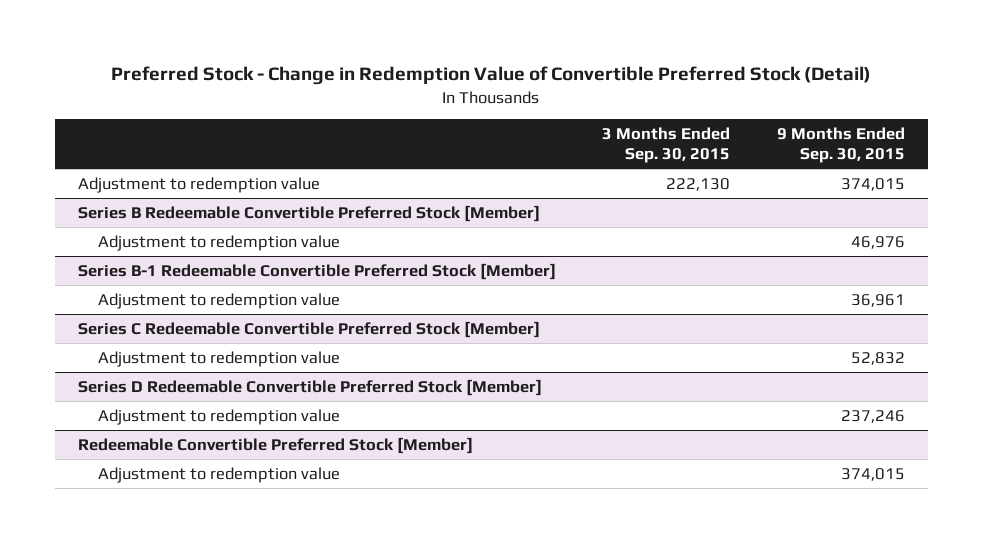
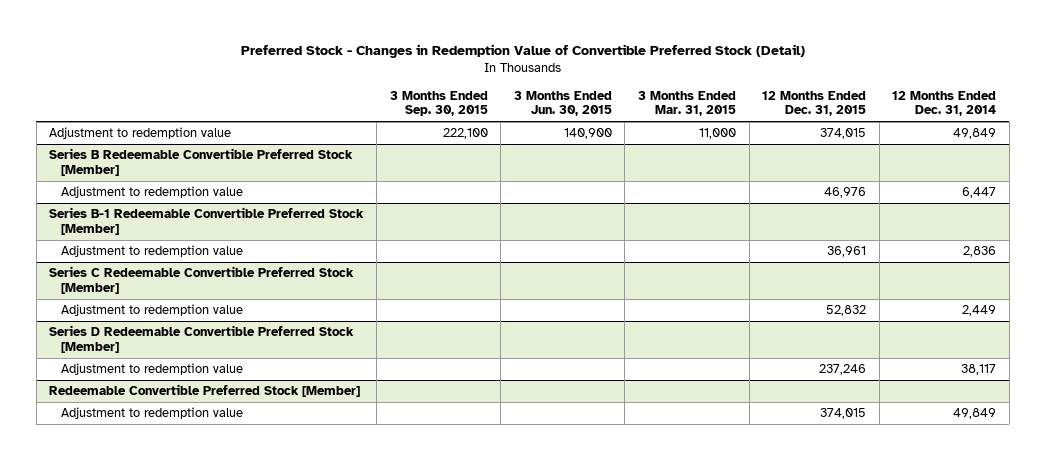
[111,66,872,86] Preferred Stock - Change in Redemption Value of Convertible Preferred Stock (Detail) -> [240,44,805,59] Preferred Stock - Changes in Redemption Value of Convertible Preferred Stock (Detail)
[776,126,905,164] 9 Months Ended Sep. 30, 2015 -> none
none -> [513,90,612,117] 3 Months Ended Jun. 30, 2015
none -> [637,90,736,117] 3 Months Ended Mar. 31, 2015
none -> [762,90,867,117] 12 Months Ended Dec. 31, 2015
none -> [892,90,997,117] 12 Months Ended Dec. 31, 2014
[666,177,731,191] 222,130 -> [442,128,488,140] 222,100

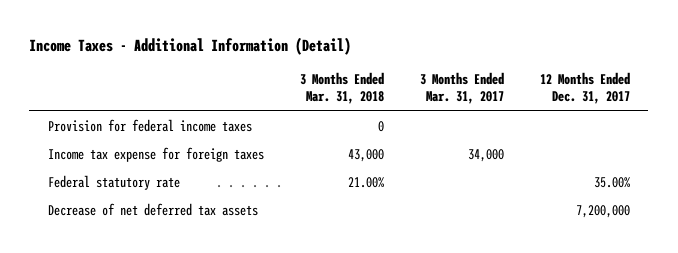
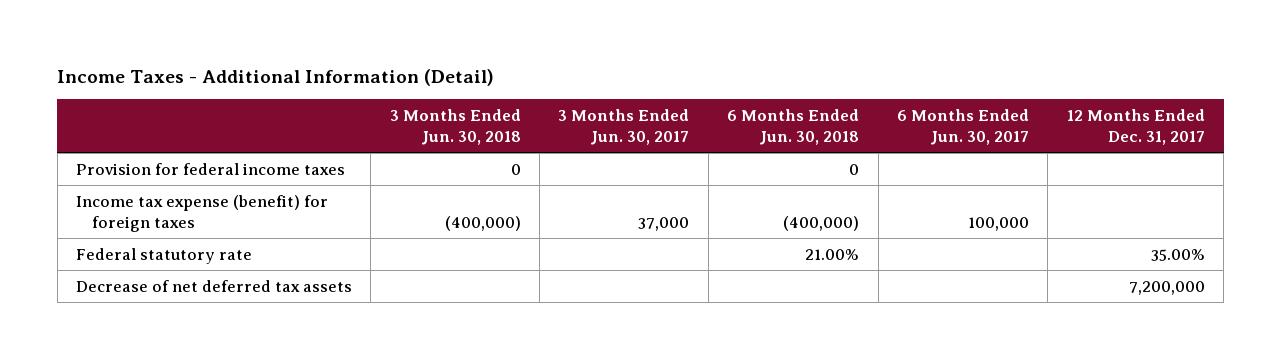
[299,71,384,105] 3 Months Ended Mar. 31, 2018 -> none
[420,71,505,105] 3 Months Ended Mar. 31, 2017 -> none
none -> [389,108,521,146] 3 Months Ended Jun. 30, 2018
none -> [558,108,690,146] 3 Months Ended Jun. 30, 2017
none -> [727,108,860,146] 6 Months Ended Jun. 30, 2018
none -> [896,108,1029,146] 6 Months Ended Jun. 30, 2017
[47,146,264,162] Income tax expense for foreign taxes -> [75,194,328,232] Income tax expense (benefit) for foreign taxes

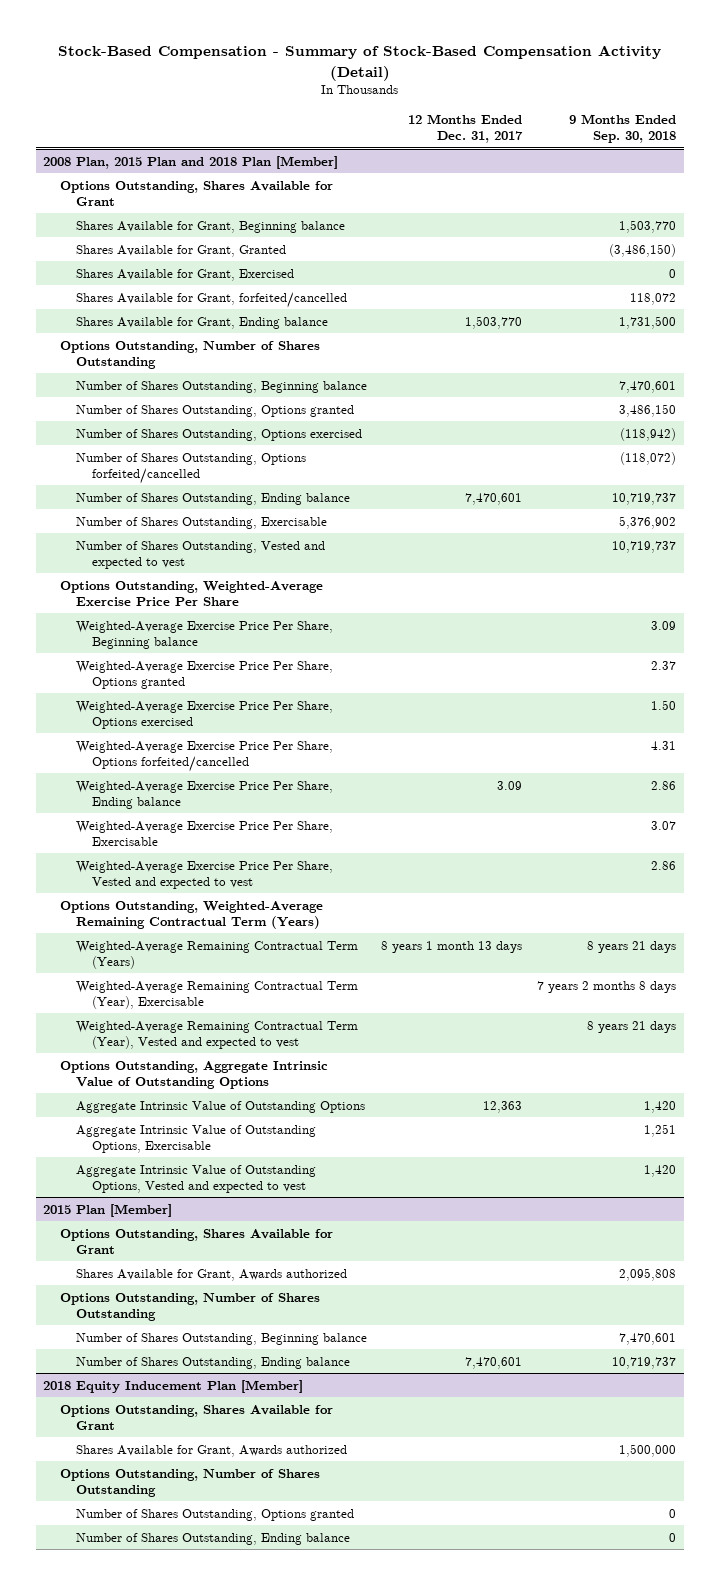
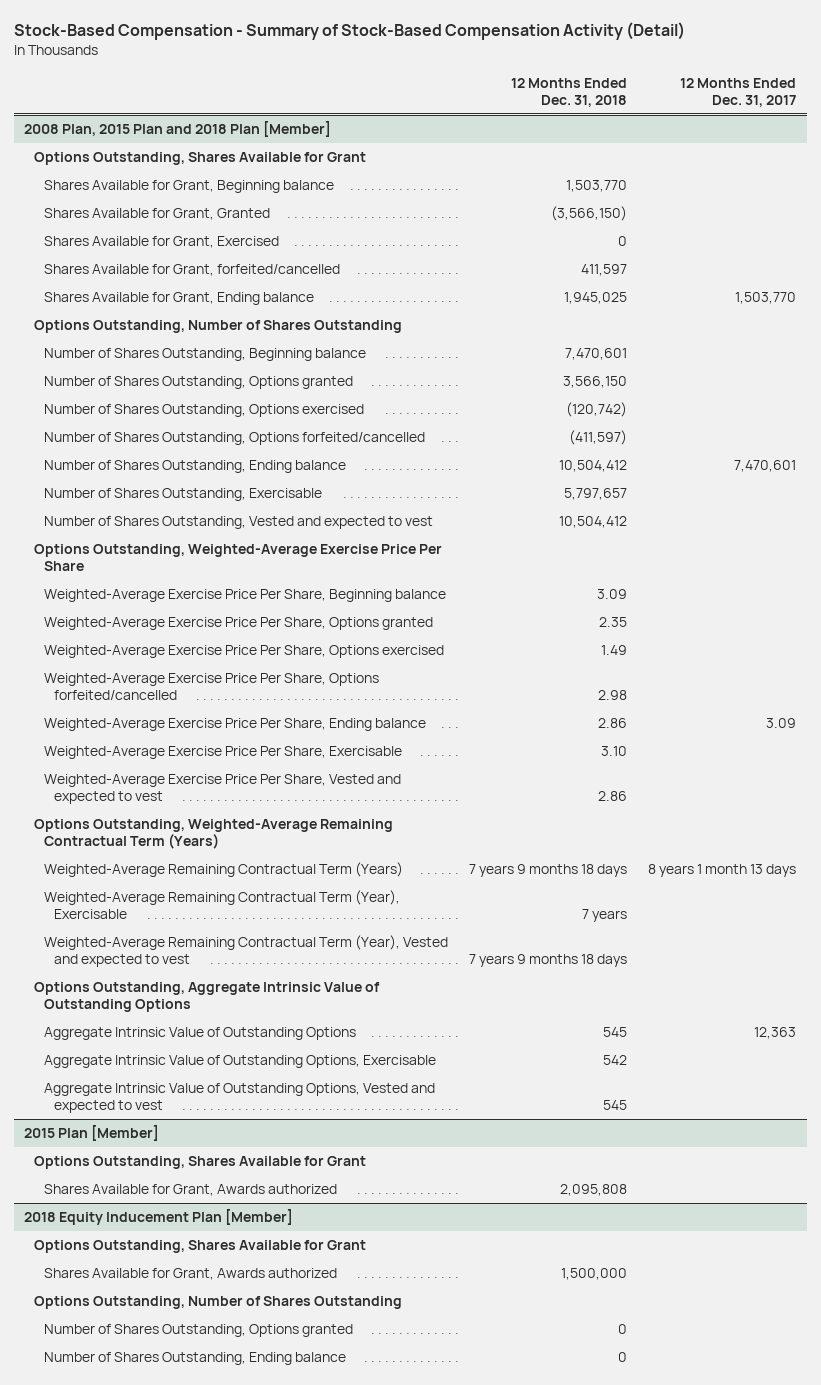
[569,114,677,143] 9 Months Ended Sep. 30, 2018 -> none
none -> [511,77,628,108] 12 Months Ended Dec. 31, 2018
[59,1292,320,1321] Options Outstanding, Number of Shares Outstanding -> none
[75,1332,367,1345] Number of Shares Outstanding, Beginning balance -> none
[75,1356,350,1369] Number of Shares Outstanding, Ending balance -> none

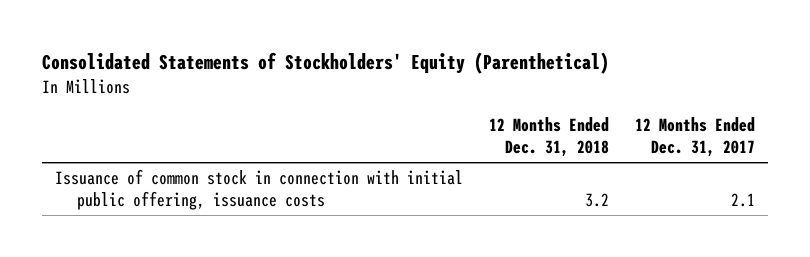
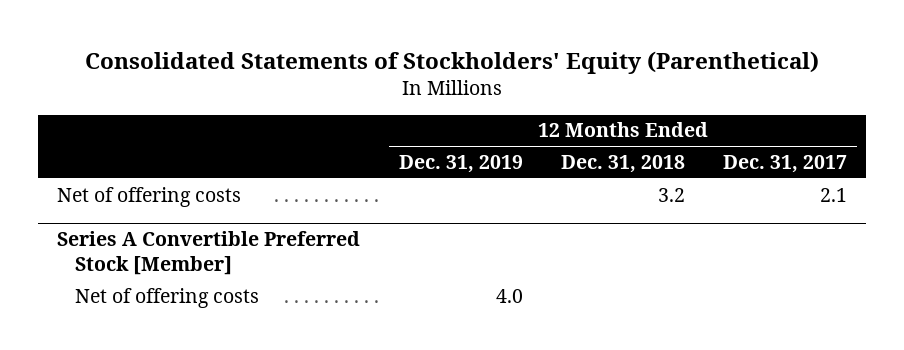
none -> [398,154,523,173] Dec. 31, 2019
[55,168,464,211] Issuance of common stock in connection with initial public offering, issuance costs -> [57,186,242,207] Net of offering costs
none -> [57,231,361,276] Series A Convertible Preferred Stock [Member]
none -> [74,287,259,308] Net of offering costs

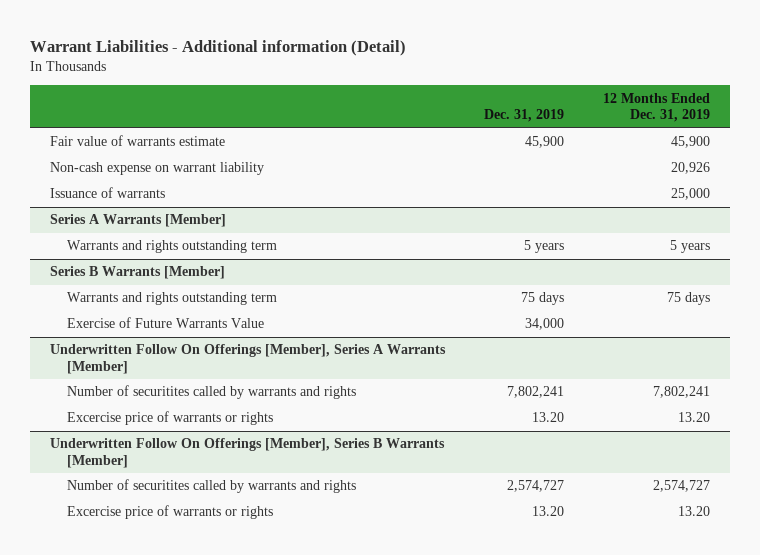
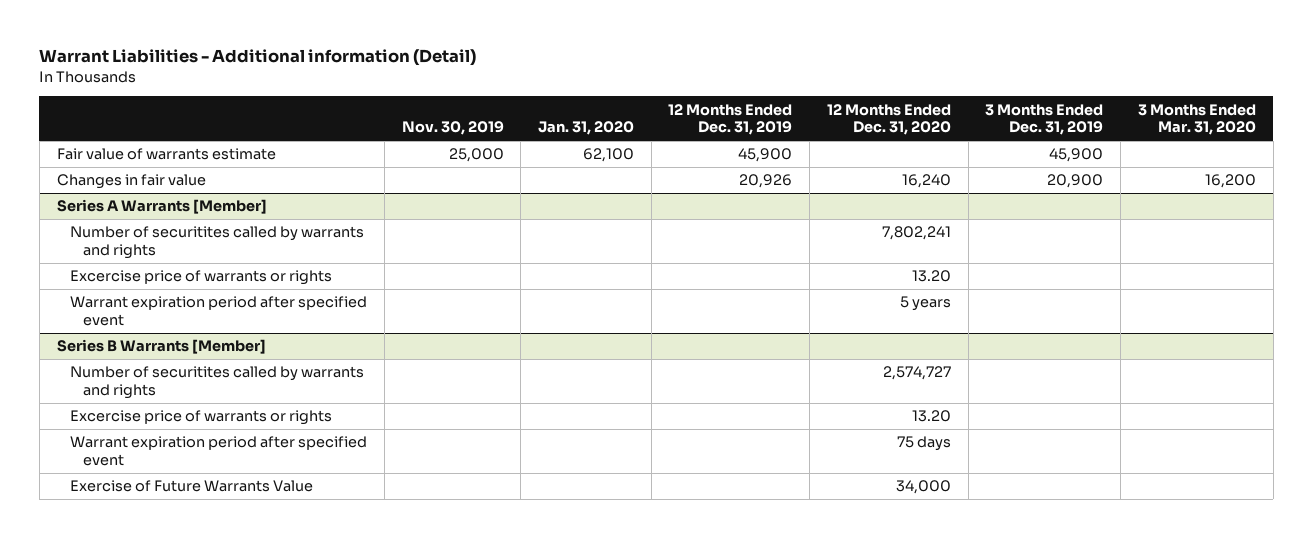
[484,109,565,123] Dec. 31, 2019 -> none
none -> [401,121,504,136] Nov. 30, 2019
none -> [537,121,634,136] Jan. 31, 2020
none -> [826,103,951,136] 12 Months Ended Dec. 31, 2020
none -> [985,103,1104,136] 3 Months Ended Dec. 31, 2019
none -> [1137,103,1256,136] 3 Months Ended Mar. 31, 2020
[49,187,165,199] Issuance of warrants -> none
[49,162,264,176] Non-cash expense on warrant liability -> [56,174,206,190] Changes in fair value
[66,240,277,254] Warrants and rights outstanding term -> none
none -> [70,226,365,260] Number of securitites called by warrants and rights
none -> [70,270,333,286] Excercise price of warrants or rights
none -> [70,296,368,327] Warrant expiration period after specified event
[66,292,277,306] Warrants and rights outstanding term -> none
none -> [70,366,365,400] Number of securitites called by warrants and rights
none -> [70,410,333,426] Excercise price of warrants or rights
none -> [70,436,368,467] Warrant expiration period after specified event
[49,344,446,374] Underwritten Follow On Offerings [Member], Series A Warrants [Member] -> none
[66,385,356,400] Number of securitites called by warrants and rights -> none
[66,411,273,426] Excercise price of warrants or rights -> none
[49,438,445,468] Underwritten Follow On Offerings [Member], Series B Warrants [Member] -> none
[66,479,356,494] Number of securitites called by warrants and rights -> none
[66,505,273,520] Excercise price of warrants or rights -> none

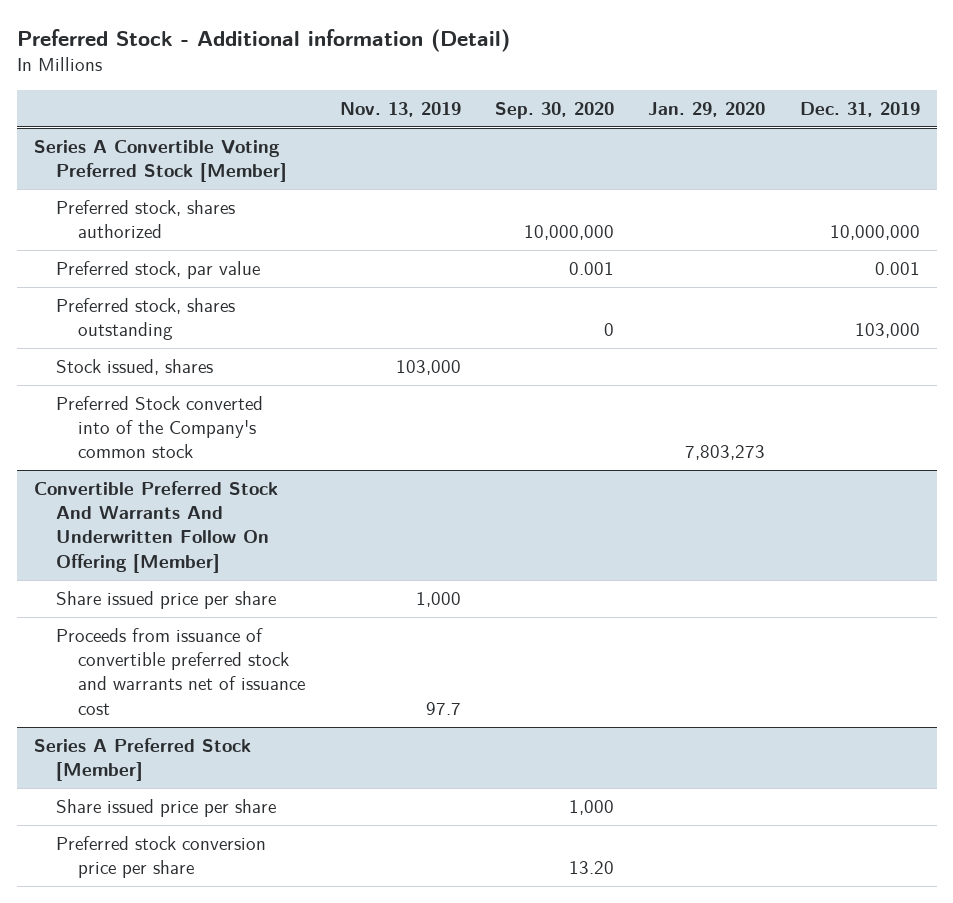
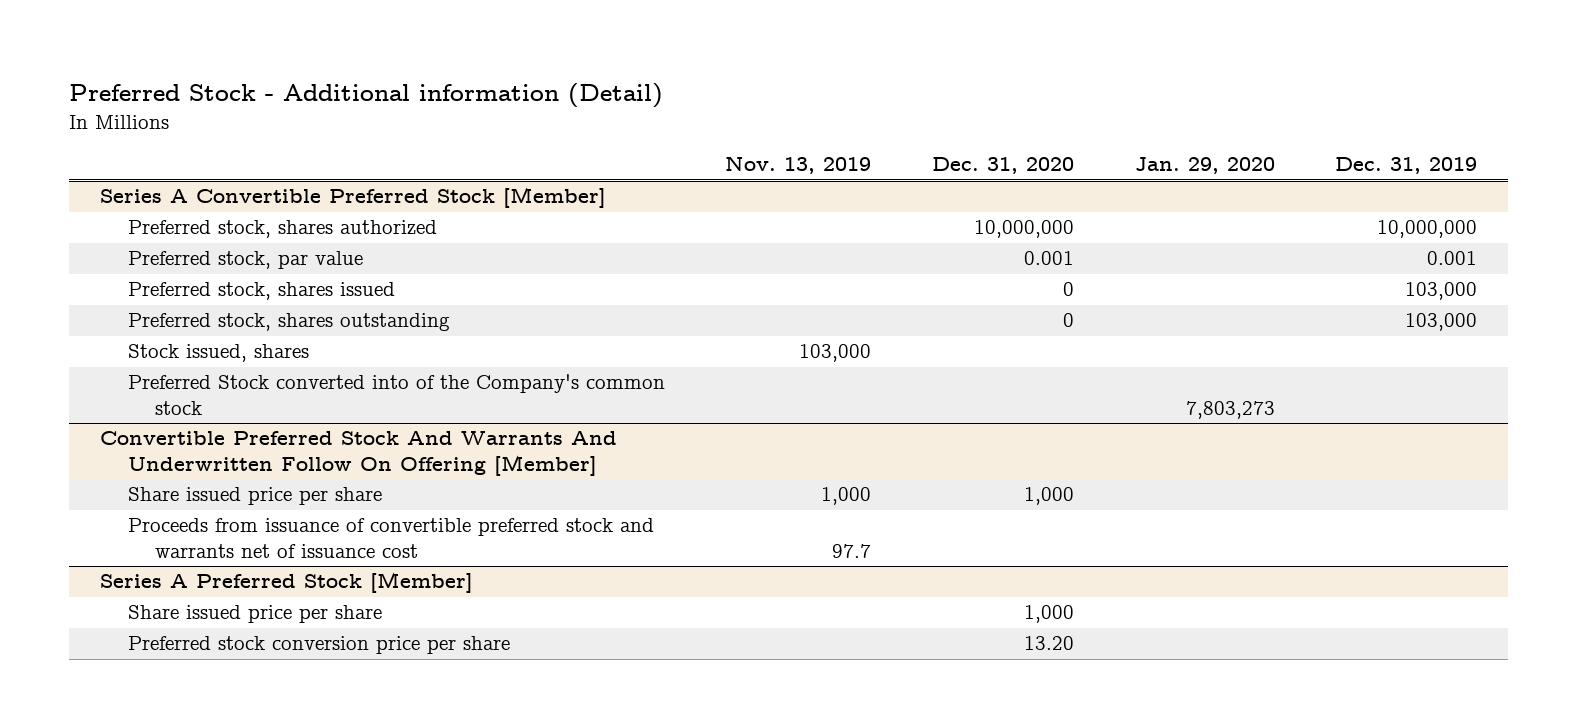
[494,101,614,119] Sep. 30, 2020 -> none
none -> [931,157,1074,175] Dec. 31, 2020
[33,139,288,183] Series A Convertible Voting Preferred Stock [Member] -> [99,187,606,209] Series A Convertible Preferred Stock [Member]
none -> [127,282,395,301] Preferred stock, shares issued

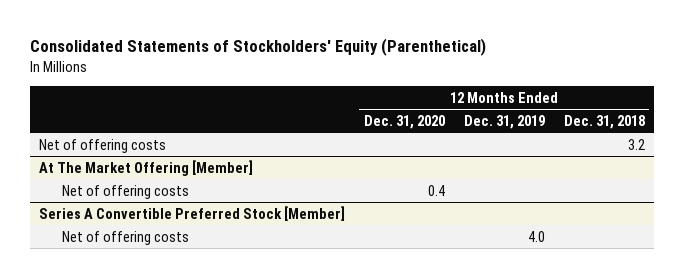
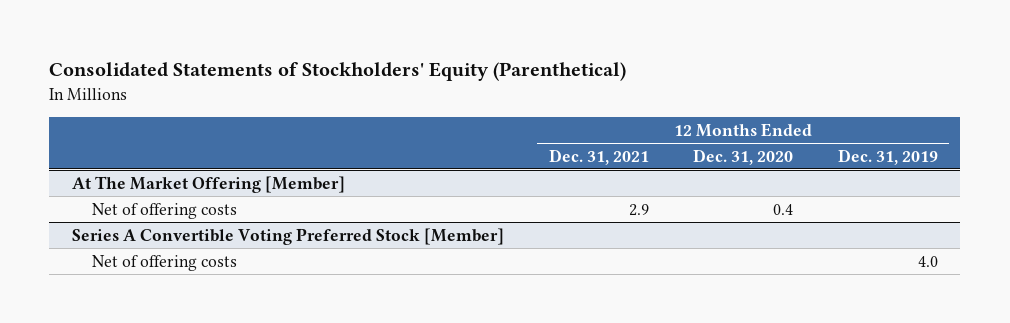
[563,114,645,129] Dec. 31, 2018 -> none
none -> [548,148,649,165] Dec. 31, 2021
[39,138,167,153] Net of offering costs -> none
[39,205,346,221] Series A Convertible Preferred Stock [Member] -> [71,227,504,245] Series A Convertible Voting Preferred Stock [Member]

